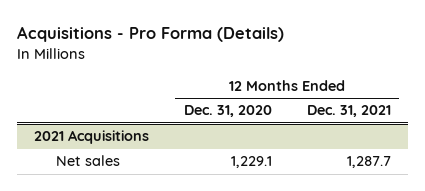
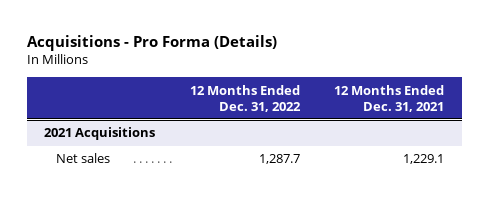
[183,105,272,118] Dec. 31, 2020 -> none
none -> [189,84,301,112] 12 Months Ended Dec. 31, 2022
[346,156,391,169] 1,287.7 -> [403,154,445,165] 1,229.1

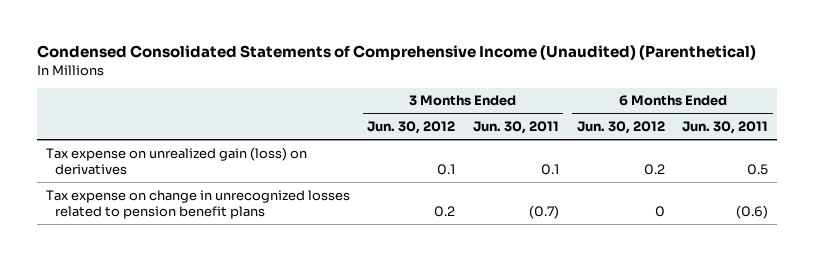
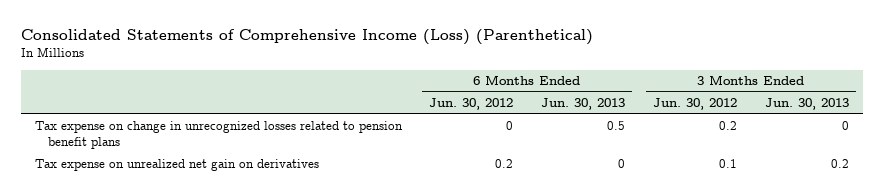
[36,45,756,61] Condensed Consolidated Statements of Comprehensive Income (Unaudited) (Parenthetical) -> [20,29,593,46] Consolidated Statements of Comprehensive Income (Loss) (Parenthetical)
[473,121,560,135] Jun. 30, 2011 -> none
[682,121,769,135] Jun. 30, 2011 -> none
none -> [541,98,626,111] Jun. 30, 2013
none -> [765,98,850,111] Jun. 30, 2013
[45,146,307,175] Tax expense on unrealized gain (loss) on derivatives -> none
none -> [34,159,319,172] Tax expense on unrealized net gain on derivatives

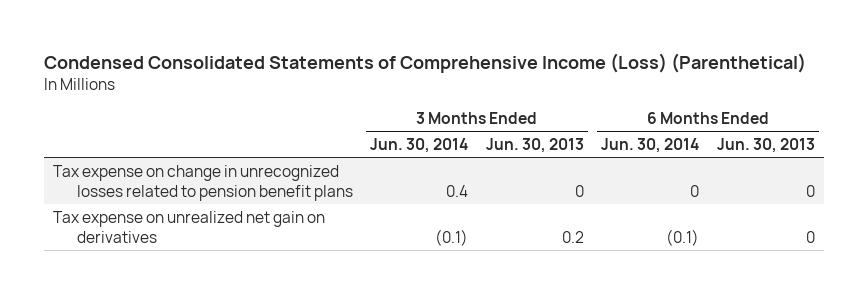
[20,29,593,46] Consolidated Statements of Comprehensive Income (Loss) (Parenthetical) -> [44,52,807,73] Condensed Consolidated Statements of Comprehensive Income (Loss) (Parenthetical)
[429,98,514,111] Jun. 30, 2012 -> none
[653,98,738,111] Jun. 30, 2012 -> none
none -> [370,138,469,154] Jun. 30, 2014
none -> [601,138,700,154] Jun. 30, 2014
[607,121,626,131] 0.5 -> [806,184,816,197] 0

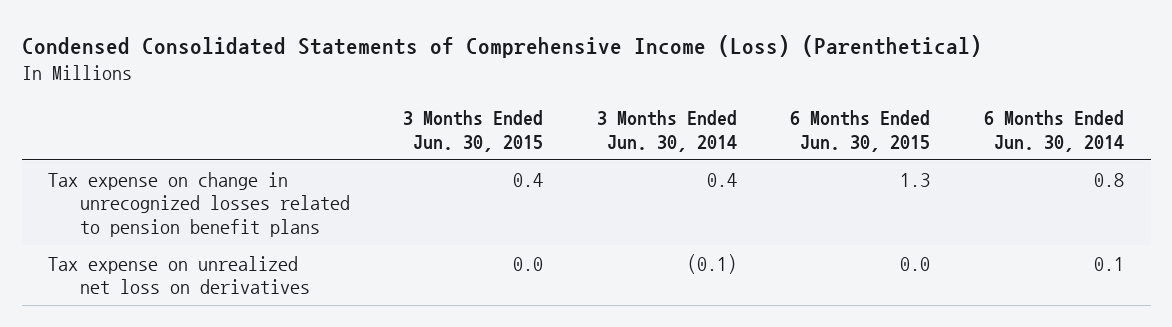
[485,138,584,154] Jun. 30, 2013 -> none
[717,138,816,154] Jun. 30, 2013 -> none
none -> [403,110,544,152] 3 Months Ended Jun. 30, 2015
none -> [790,110,931,152] 6 Months Ended Jun. 30, 2015
[690,184,700,197] 0 -> [1093,172,1124,187] 0.8
[53,210,326,243] Tax expense on unrealized net gain on derivatives -> [48,255,310,295] Tax expense on unrealized net loss on derivatives
[666,228,700,246] (0.1) -> [1093,256,1124,271] 0.1

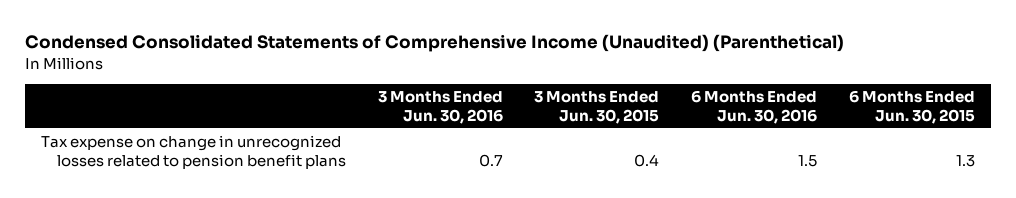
[21,34,982,58] Condensed Consolidated Statements of Comprehensive Income (Loss) (Parenthetical) -> [25,34,845,53] Condensed Consolidated Statements of Comprehensive Income (Unaudited) (Parenthetical)
[596,110,737,152] 3 Months Ended Jun. 30, 2014 -> none
[983,110,1124,152] 6 Months Ended Jun. 30, 2014 -> none
none -> [377,90,503,124] 3 Months Ended Jun. 30, 2016
none -> [691,89,818,124] 6 Months Ended Jun. 30, 2016
[48,255,310,295] Tax expense on unrealized net loss on derivatives -> none

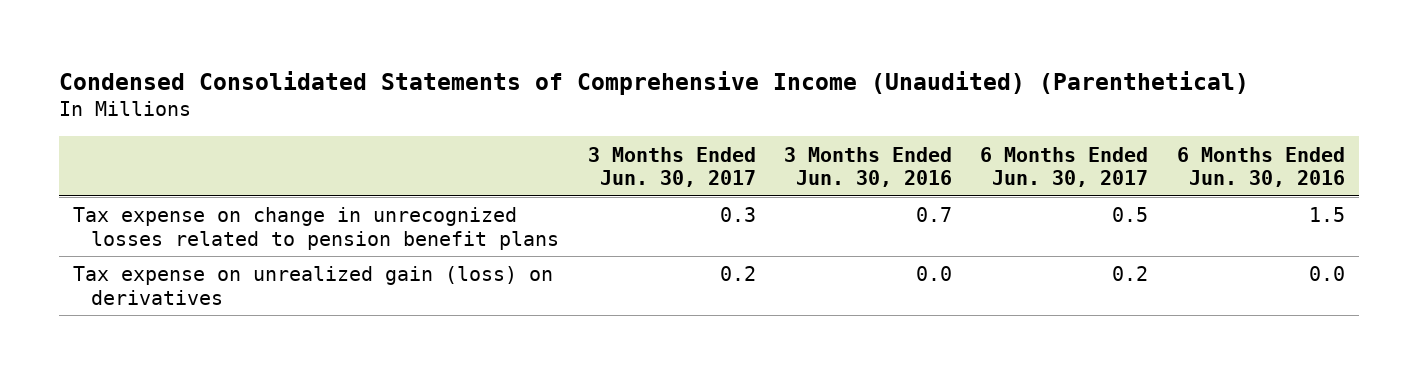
[534,90,660,124] 3 Months Ended Jun. 30, 2015 -> none
[848,89,975,124] 6 Months Ended Jun. 30, 2015 -> none
none -> [587,146,756,187] 3 Months Ended Jun. 30, 2017
none -> [980,146,1149,187] 6 Months Ended Jun. 30, 2017
none -> [72,266,553,305] Tax expense on unrealized gain (loss) on derivatives

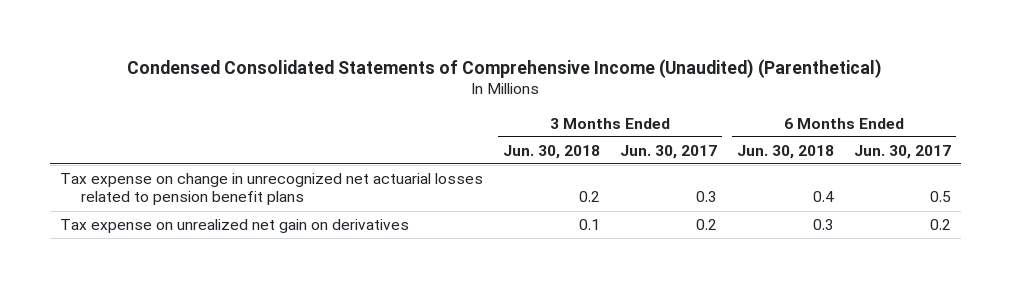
[783,146,952,187] 3 Months Ended Jun. 30, 2016 -> none
[1176,146,1345,187] 6 Months Ended Jun. 30, 2016 -> none
none -> [502,144,600,159] Jun. 30, 2018
none -> [737,144,835,159] Jun. 30, 2018
[72,207,560,250] Tax expense on change in unrecognized losses related to pension benefit plans -> [59,173,483,206] Tax expense on change in unrecognized net actuarial losses related to pension benefit plans
[72,266,553,305] Tax expense on unrealized gain (loss) on derivatives -> [59,219,409,234] Tax expense on unrealized net gain on derivatives

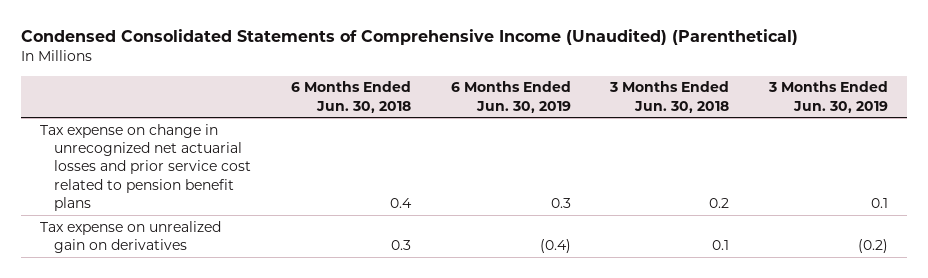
[619,144,717,159] Jun. 30, 2017 -> none
[854,144,952,159] Jun. 30, 2017 -> none
none -> [450,81,571,113] 6 Months Ended Jun. 30, 2019
none -> [767,81,888,113] 3 Months Ended Jun. 30, 2019
[59,173,483,206] Tax expense on change in unrecognized net actuarial losses related to pension benefit plans -> [40,123,252,211] Tax expense on change in unrecognized net actuarial losses and prior service cost related to pension benefit plans
[59,219,409,234] Tax expense on unrealized net gain on derivatives -> [40,220,222,253] Tax expense on unrealized gain on derivatives

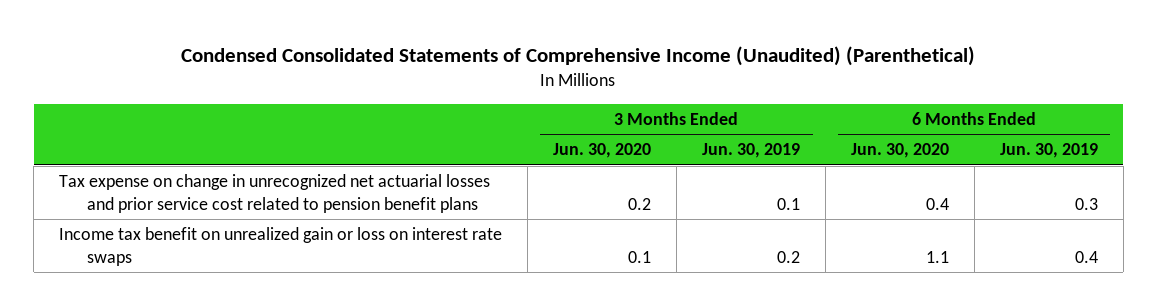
[290,81,411,113] 6 Months Ended Jun. 30, 2018 -> none
[609,81,730,113] 3 Months Ended Jun. 30, 2018 -> none
none -> [553,143,652,159] Jun. 30, 2020
none -> [850,143,949,159] Jun. 30, 2020
[40,220,222,253] Tax expense on unrealized gain on derivatives -> [59,226,503,267] Income tax benefit on unrealized gain or loss on interest rate swaps
[539,238,571,253] (0.4) -> [1074,251,1098,264] 0.4
[857,238,888,253] (0.2) -> [776,251,800,264] 0.2

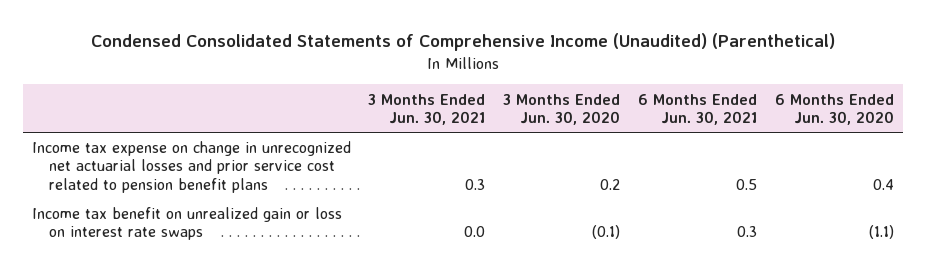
[701,143,800,159] Jun. 30, 2019 -> none
[999,143,1098,159] Jun. 30, 2019 -> none
none -> [368,93,486,125] 3 Months Ended Jun. 30, 2021
none -> [638,93,758,125] 6 Months Ended Jun. 30, 2021
[59,173,491,214] Tax expense on change in unrecognized net actuarial losses and prior service cost related to pension benefit plans -> [31,141,351,193] Income tax expense on change in unrecognized net actuarial losses and prior service cost related to pension benefit plans
[628,251,652,264] 0.1 -> [592,225,621,240] (0.1)
[925,251,949,264] 1.1 -> [869,225,895,240] (1.1)

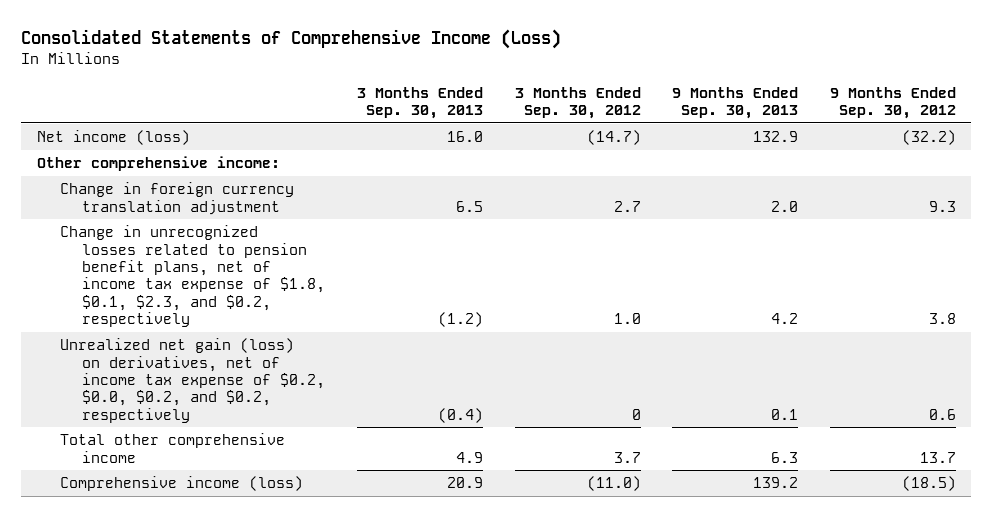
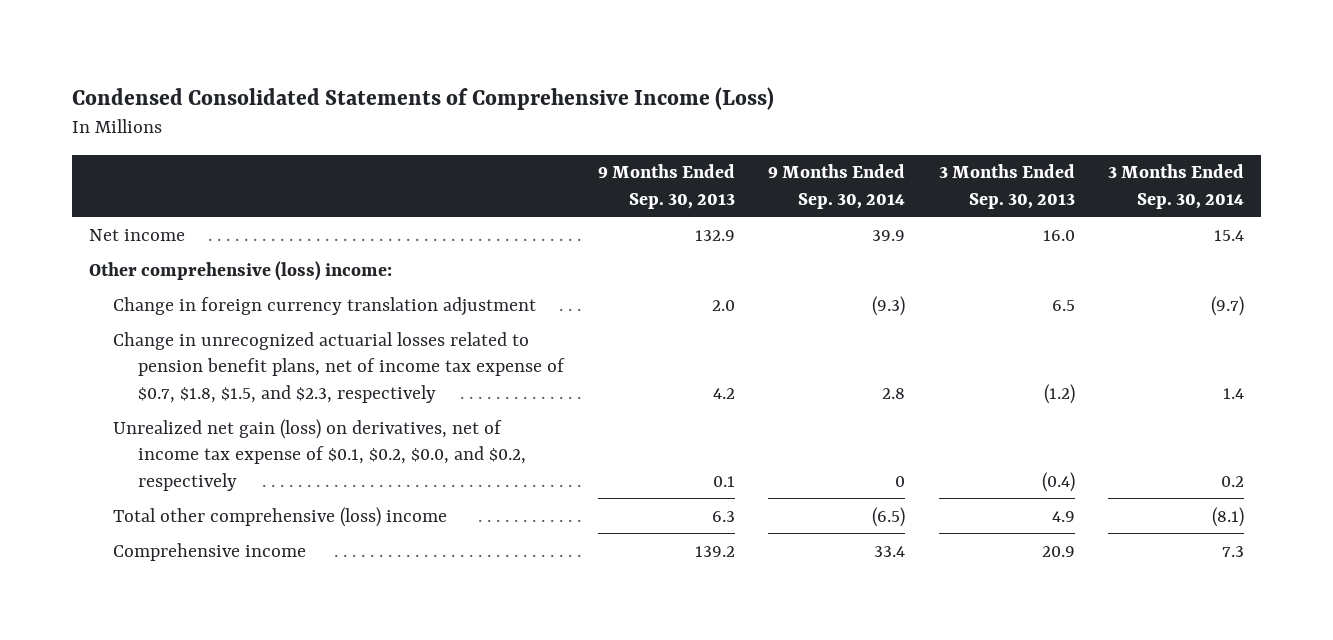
[20,29,561,50] Consolidated Statements of Comprehensive Income (Loss) -> [71,86,774,110] Condensed Consolidated Statements of Comprehensive Income (Loss)
[514,86,641,119] 3 Months Ended Sep. 30, 2012 -> none
[829,86,956,119] 9 Months Ended Sep. 30, 2012 -> none
none -> [768,164,906,209] 9 Months Ended Sep. 30, 2014
none -> [1108,164,1245,209] 3 Months Ended Sep. 30, 2014
[36,130,190,146] Net income (loss) -> [88,228,185,241] Net income
[36,156,280,172] Other comprehensive income: -> [88,260,392,281] Other comprehensive (loss) income:
[59,225,326,327] Change in unrecognized losses related to pension benefit plans, net of income tax expense of $1.8, $0.1, $2.3, and $0.2, respectively -> [113,331,566,403] Change in unrecognized actuarial losses related to pension benefit plans, net of income tax expense of $0.7, $1.8, $1.5, and $2.3, respectively
[59,338,326,423] Unrealized net gain (loss) on derivatives, net of income tax expense of $0.2, $0.0, $0.2, and $0.2, respectively -> [113,418,527,491] Unrealized net gain (loss) on derivatives, net of income tax expense of $0.1, $0.2, $0.0, and $0.2, respectively
[59,433,285,463] Total other comprehensive income -> [113,506,448,527] Total other comprehensive (loss) income
[59,476,303,492] Comprehensive income (loss) -> [113,542,307,561] Comprehensive income

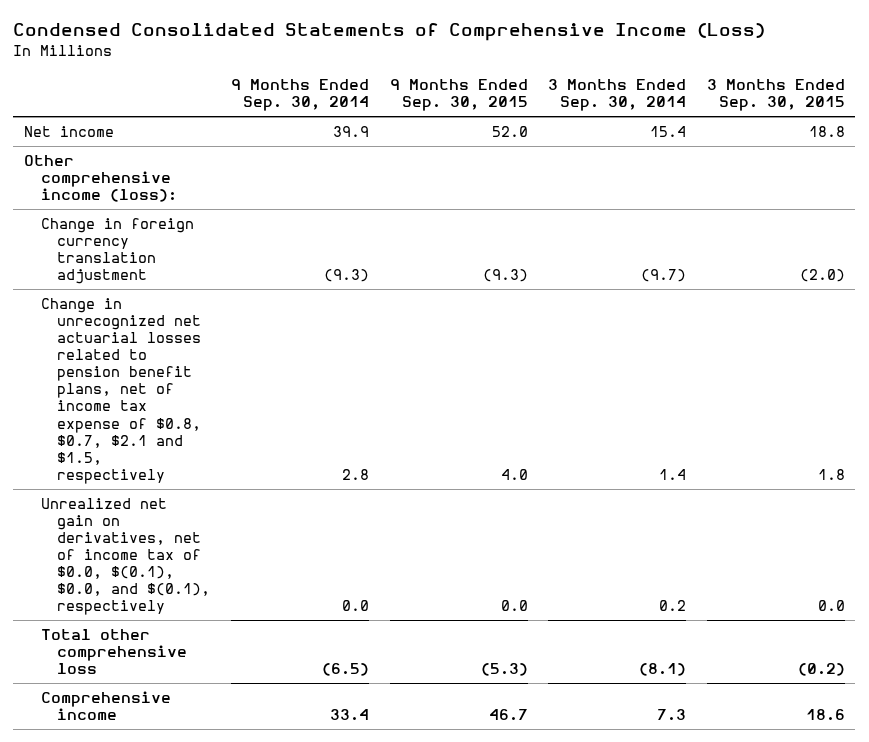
[597,164,735,209] 9 Months Ended Sep. 30, 2013 -> none
[938,164,1075,209] 3 Months Ended Sep. 30, 2013 -> none
none -> [389,79,528,112] 9 Months Ended Sep. 30, 2015
none -> [706,79,845,112] 3 Months Ended Sep. 30, 2015
[88,260,392,281] Other comprehensive (loss) income: -> [23,154,177,203] Other comprehensive income (loss):
[113,331,566,403] Change in unrecognized actuarial losses related to pension benefit plans, net of income tax expense of $0.7, $1.8, $1.5, and $2.3, respectively -> [40,297,202,484] Change in unrecognized net actuarial losses related to pension benefit plans, net of income tax expense of $0.8, $0.7, $2.1 and $1.5, respectively
[113,418,527,491] Unrealized net gain (loss) on derivatives, net of income tax expense of $0.1, $0.2, $0.0, and $0.2, respectively -> [40,497,211,616] Unrealized net gain on derivatives, net of income tax of $0.0, $(0.1), $0.0, and $(0.1), respectively
[895,475,906,487] 0 -> [341,600,369,612] 0.0
[113,506,448,527] Total other comprehensive (loss) income -> [40,628,188,675] Total other comprehensive loss

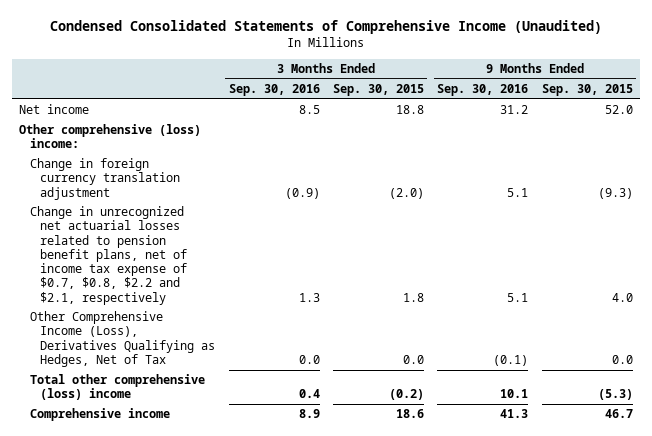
[13,23,766,42] Condensed Consolidated Statements of Comprehensive Income (Loss) -> [49,19,602,34] Condensed Consolidated Statements of Comprehensive Income (Unaudited)
[230,79,369,112] 9 Months Ended Sep. 30, 2014 -> none
[548,79,687,112] 3 Months Ended Sep. 30, 2014 -> none
none -> [228,83,320,96] Sep. 30, 2016
none -> [437,83,529,96] Sep. 30, 2016
[23,154,177,203] Other comprehensive income (loss): -> [18,124,201,149] Other comprehensive (loss) income:
[40,497,211,616] Unrealized net gain on derivatives, net of income tax of $0.0, $(0.1), $0.0, and $(0.1), respectively -> none
[40,297,202,484] Change in unrecognized net actuarial losses related to pension benefit plans, net of income tax expense of $0.8, $0.7, $2.1 and $1.5, respectively -> [29,206,188,305] Change in unrecognized net actuarial losses related to pension benefit plans, net of income tax expense of $0.7, $0.8, $2.2 and $2.1, respectively
none -> [29,311,216,367] Other Comprehensive Income (Loss), Derivatives Qualifying as Hedges, Net of Tax
[40,628,188,675] Total other comprehensive loss -> [29,374,205,401] Total other comprehensive (loss) income

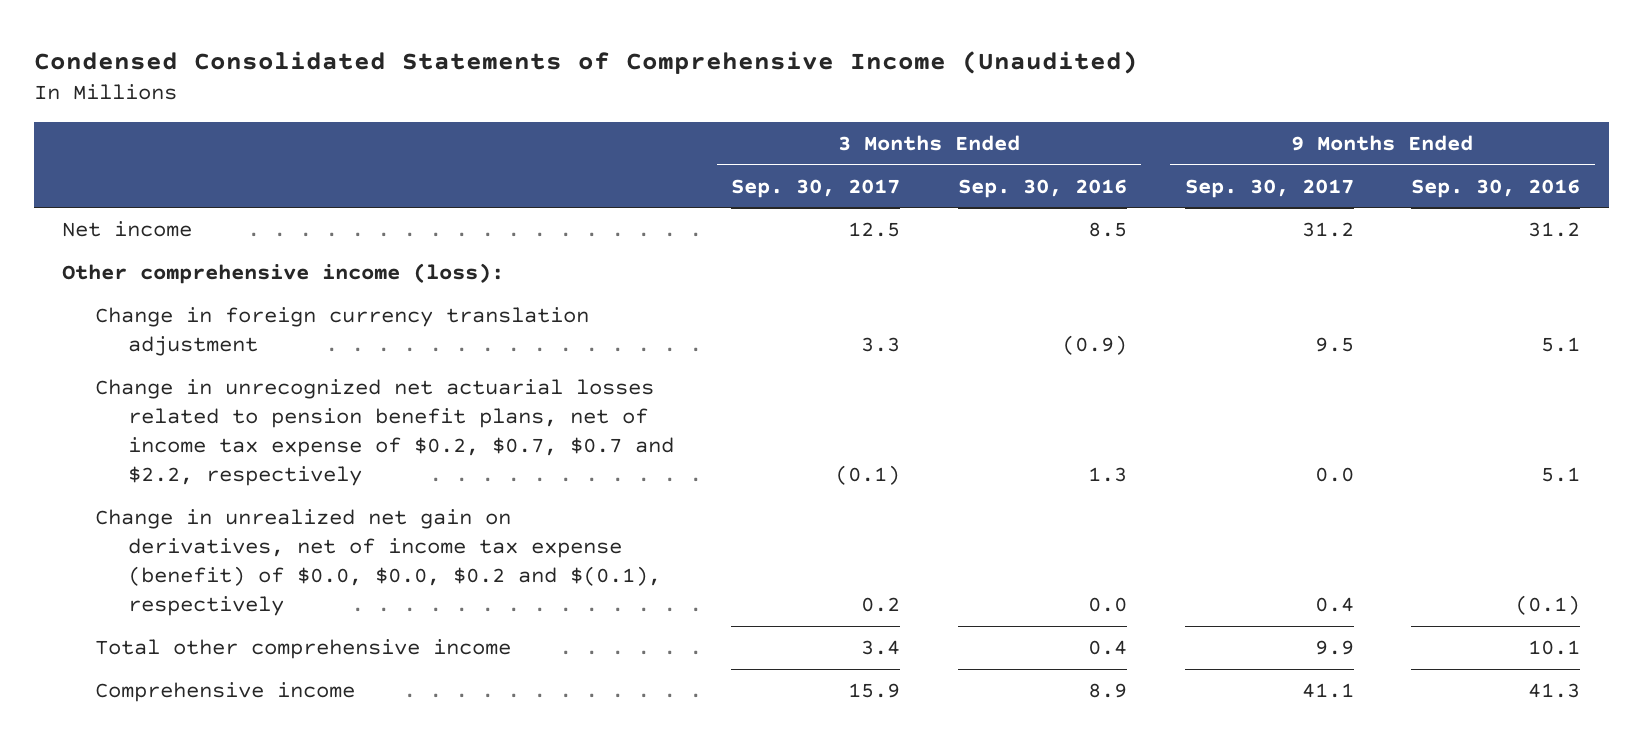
[333,83,425,96] Sep. 30, 2015 -> none
[541,83,633,96] Sep. 30, 2015 -> none
none -> [731,178,901,198] Sep. 30, 2017
none -> [1184,178,1354,198] Sep. 30, 2017
[18,124,201,149] Other comprehensive (loss) income: -> [62,262,505,284] Other comprehensive income (loss):
[29,206,188,305] Change in unrecognized net actuarial losses related to pension benefit plans, net of income tax expense of $0.7, $0.8, $2.2 and $2.1, respectively -> [95,378,674,486] Change in unrecognized net actuarial losses related to pension benefit plans, net of income tax expense of $0.2, $0.7, $0.7 and $2.2, respectively
[29,311,216,367] Other Comprehensive Income (Loss), Derivatives Qualifying as Hedges, Net of Tax -> [95,508,661,616] Change in unrealized net gain on derivatives, net of income tax expense (benefit) of $0.0, $0.0, $0.2 and $(0.1), respectively
[29,374,205,401] Total other comprehensive (loss) income -> [95,638,512,659] Total other comprehensive income

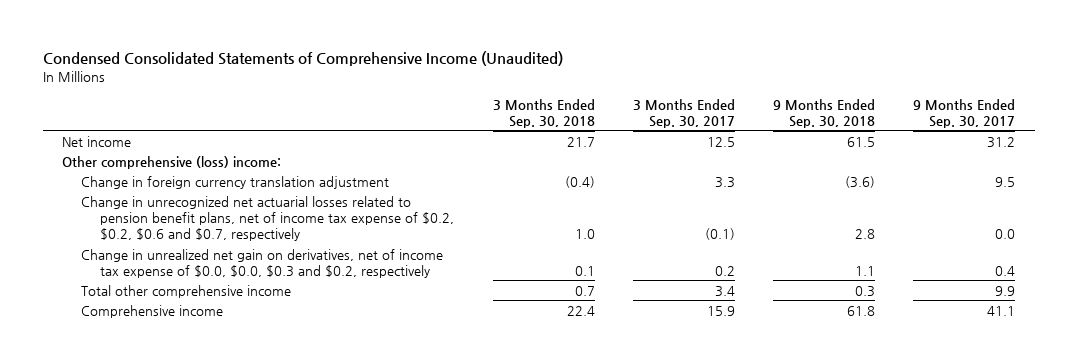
[957,178,1127,198] Sep. 30, 2016 -> none
[1411,178,1581,198] Sep. 30, 2016 -> none
none -> [492,98,595,128] 3 Months Ended Sep. 30, 2018
none -> [773,98,876,128] 9 Months Ended Sep. 30, 2018
[62,262,505,284] Other comprehensive income (loss): -> [62,155,282,169] Other comprehensive (loss) income:
[95,378,674,486] Change in unrecognized net actuarial losses related to pension benefit plans, net of income tax expense of $0.2, $0.7, $0.7 and $2.2, respectively -> [81,195,455,241] Change in unrecognized net actuarial losses related to pension benefit plans, net of income tax expense of $0.2, $0.2, $0.6 and $0.7, respectively
[95,508,661,616] Change in unrealized net gain on derivatives, net of income tax expense (benefit) of $0.0, $0.0, $0.2 and $(0.1), respectively -> [81,248,444,278] Change in unrealized net gain on derivatives, net of income tax expense of $0.0, $0.0, $0.3 and $0.2, respectively

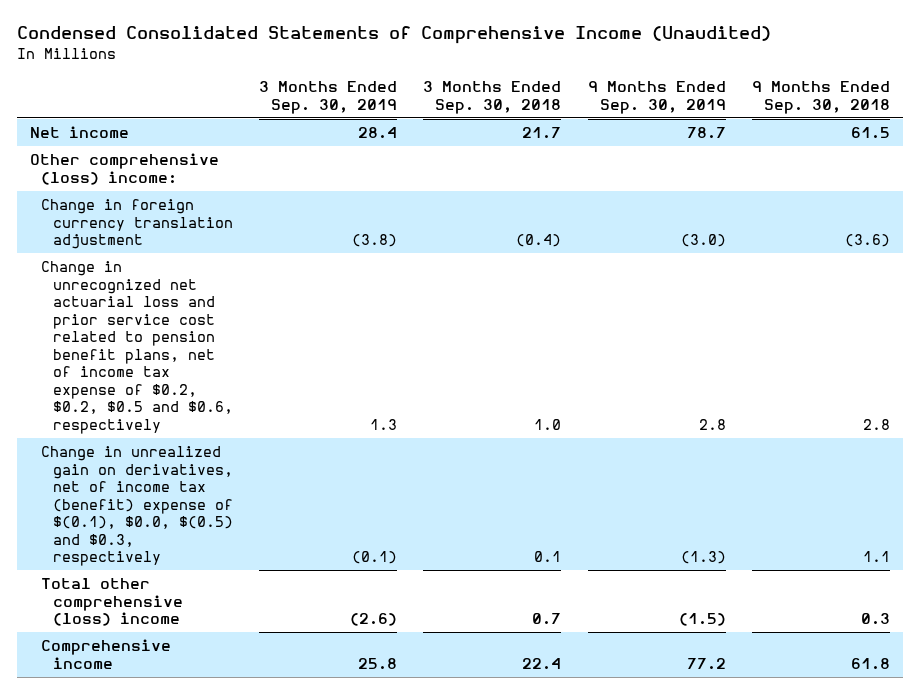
[632,98,735,128] 3 Months Ended Sep. 30, 2017 -> none
[913,98,1016,128] 9 Months Ended Sep. 30, 2017 -> none
none -> [259,81,398,114] 3 Months Ended Sep. 30, 2019
none -> [587,81,726,114] 9 Months Ended Sep. 30, 2019
[81,195,455,241] Change in unrecognized net actuarial losses related to pension benefit plans, net of income tax expense of $0.2, $0.2, $0.6 and $0.7, respectively -> [41,261,233,435] Change in unrecognized net actuarial loss and prior service cost related to pension benefit plans, net of income tax expense of $0.2, $0.2, $0.5 and $0.6, respectively
[81,248,444,278] Change in unrealized net gain on derivatives, net of income tax expense of $0.0, $0.0, $0.3 and $0.2, respectively -> [41,446,233,567] Change in unrealized gain on derivatives, net of income tax (benefit) expense of $(0.1), $0.0, $(0.5) and $0.3, respectively
[81,284,292,298] Total other comprehensive income -> [41,578,183,627] Total other comprehensive (loss) income

